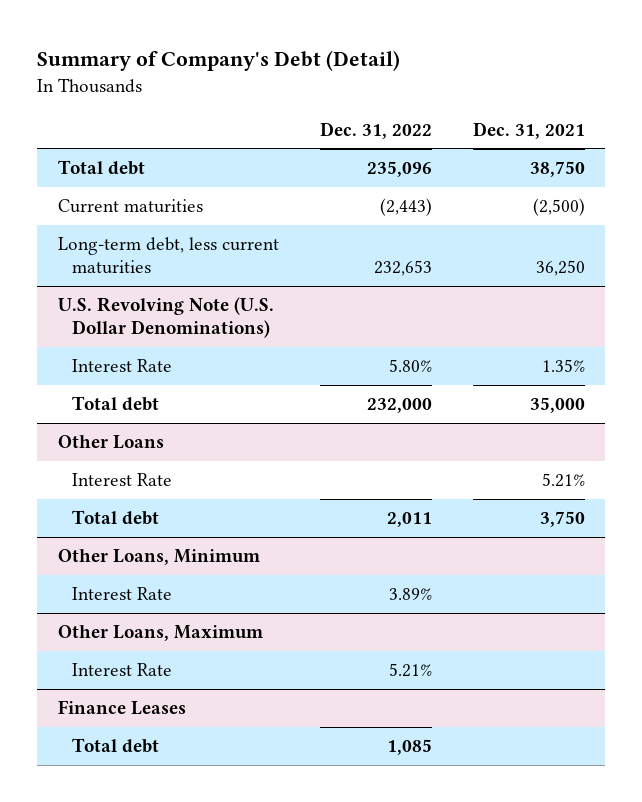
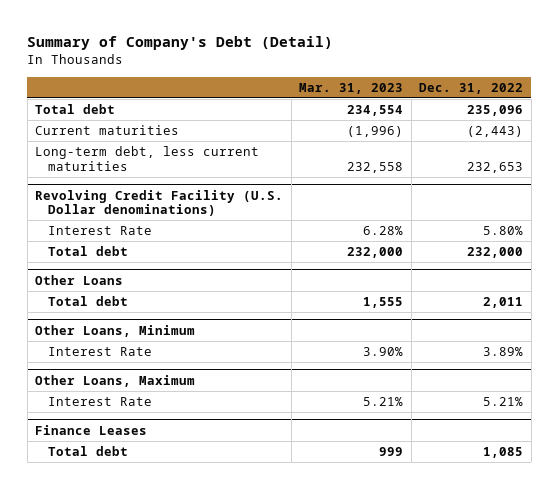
[472,121,585,139] Dec. 31, 2021 -> none
none -> [299,82,404,94] Mar. 31, 2023
[57,297,274,339] U.S. Revolving Note (U.S. Dollar Denominations) -> [35,189,284,217] Revolving Credit Facility (U.S. Dollar denominations)
[72,473,173,487] Interest Rate -> none

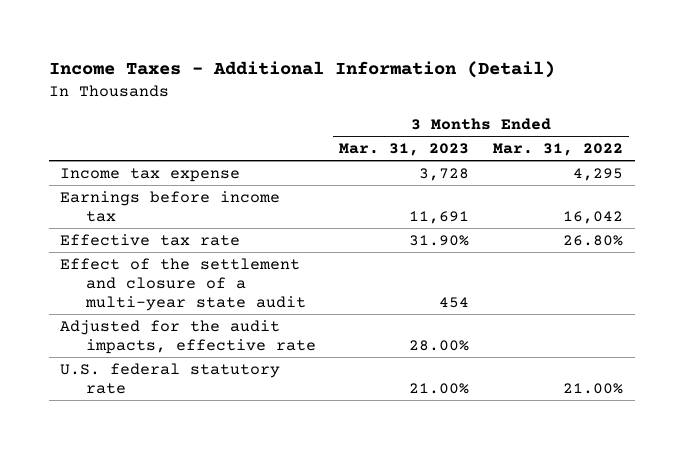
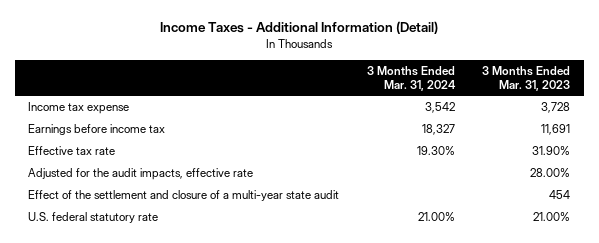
[493,142,624,156] Mar. 31, 2022 -> none
none -> [366,65,456,91] 3 Months Ended Mar. 31, 2024
[60,257,306,312] Effect of the settlement and closure of a multi-year state audit -> [28,190,340,202] Effect of the settlement and closure of a multi-year state audit

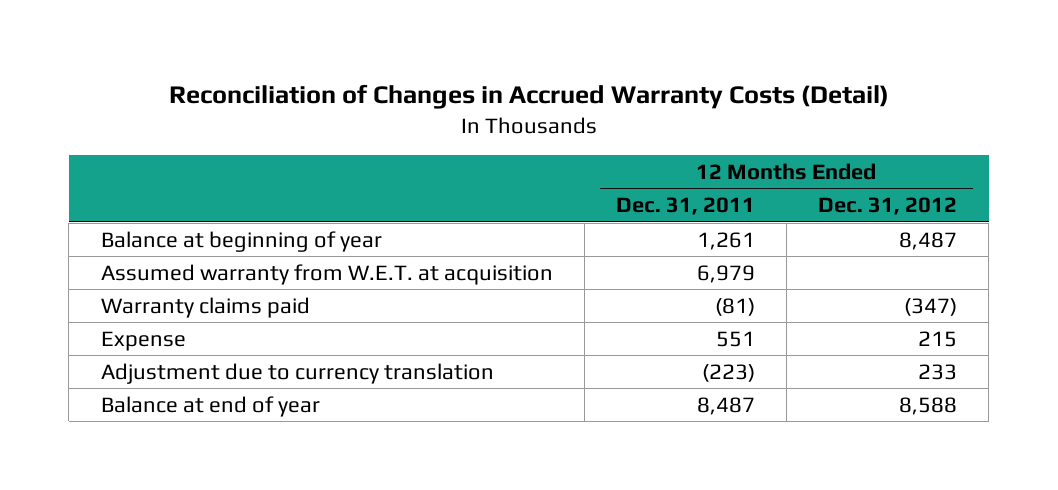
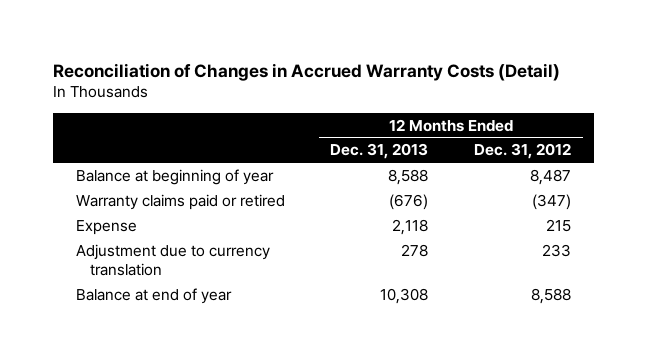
[615,197,755,216] Dec. 31, 2011 -> none
none -> [330,143,429,160] Dec. 31, 2013
[100,263,553,285] Assumed warranty from W.E.T. at acquisition -> none
[100,296,310,318] Warranty claims paid -> [75,193,285,210] Warranty claims paid or retired

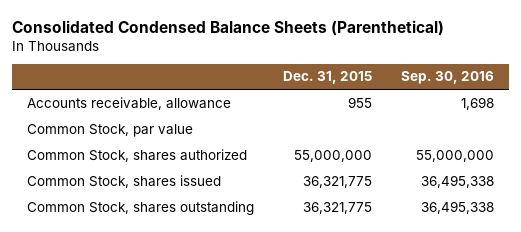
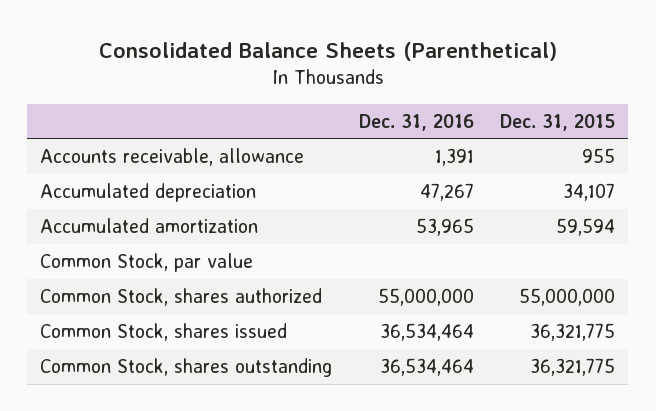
[11,19,444,36] Consolidated Condensed Balance Sheets (Parenthetical) -> [98,41,557,61] Consolidated Balance Sheets (Parenthetical)
[401,71,495,85] Sep. 30, 2016 -> none
none -> [358,113,474,131] Dec. 31, 2016
none -> [40,183,257,203] Accumulated depreciation
none -> [40,218,259,234] Accumulated amortization

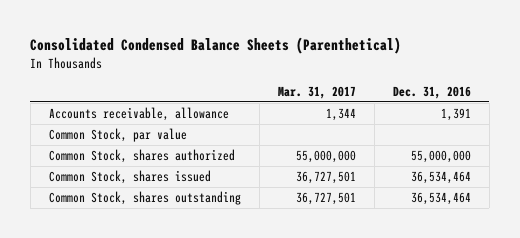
[98,41,557,61] Consolidated Balance Sheets (Parenthetical) -> [30,37,402,55] Consolidated Condensed Balance Sheets (Parenthetical)
[500,113,616,131] Dec. 31, 2015 -> none
none -> [277,86,356,100] Mar. 31, 2017
[40,183,257,203] Accumulated depreciation -> none
[40,218,259,234] Accumulated amortization -> none

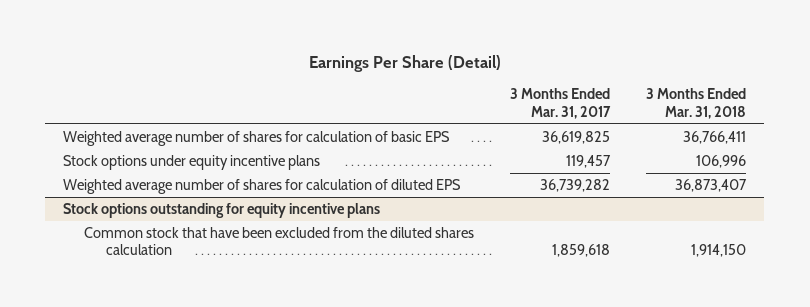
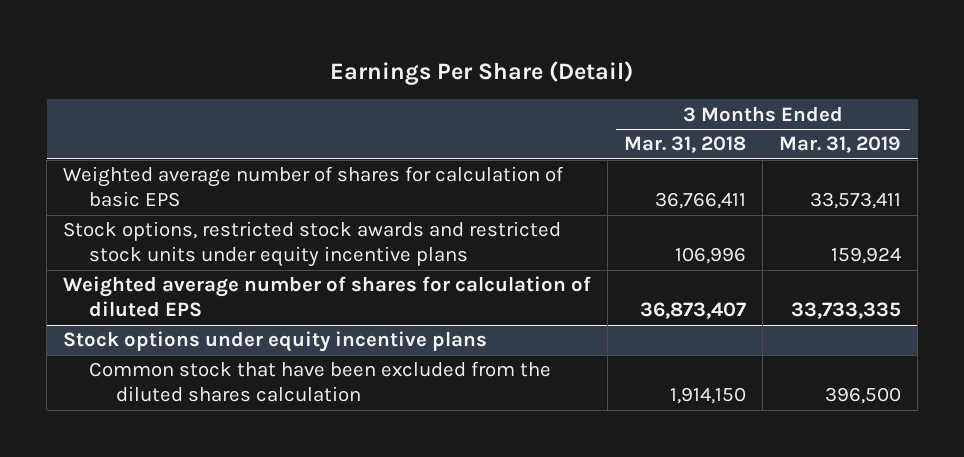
[510,88,612,119] 3 Months Ended Mar. 31, 2017 -> none
none -> [779,136,902,154] Mar. 31, 2019
[63,154,321,170] Stock options under equity incentive plans -> [63,221,562,268] Stock options, restricted stock awards and restricted stock units under equity incentive plans
[63,202,381,218] Stock options outstanding for equity incentive plans -> [63,331,488,353] Stock options under equity incentive plans

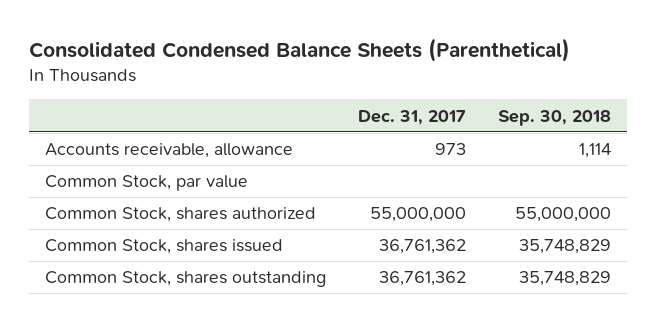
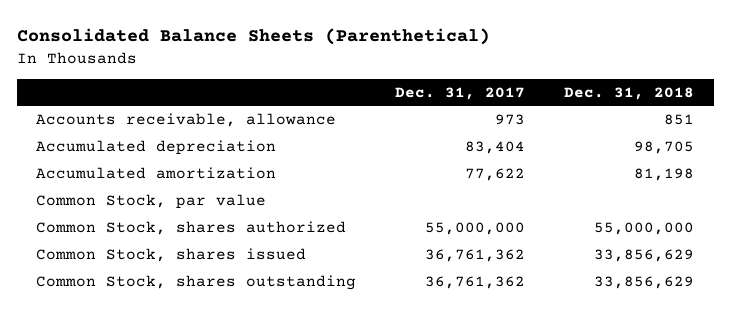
[28,37,570,62] Consolidated Condensed Balance Sheets (Parenthetical) -> [16,28,490,46] Consolidated Balance Sheets (Parenthetical)
[498,109,612,126] Sep. 30, 2018 -> none
none -> [564,86,695,100] Dec. 31, 2018
none -> [36,139,277,155] Accumulated depreciation
none -> [36,166,277,179] Accumulated amortization

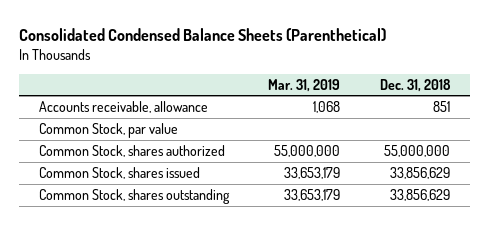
[16,28,490,46] Consolidated Balance Sheets (Parenthetical) -> [18,27,386,41] Consolidated Condensed Balance Sheets (Parenthetical)
[395,86,526,100] Dec. 31, 2017 -> none
none -> [268,78,341,92] Mar. 31, 2019
[36,139,277,155] Accumulated depreciation -> none
[36,166,277,179] Accumulated amortization -> none

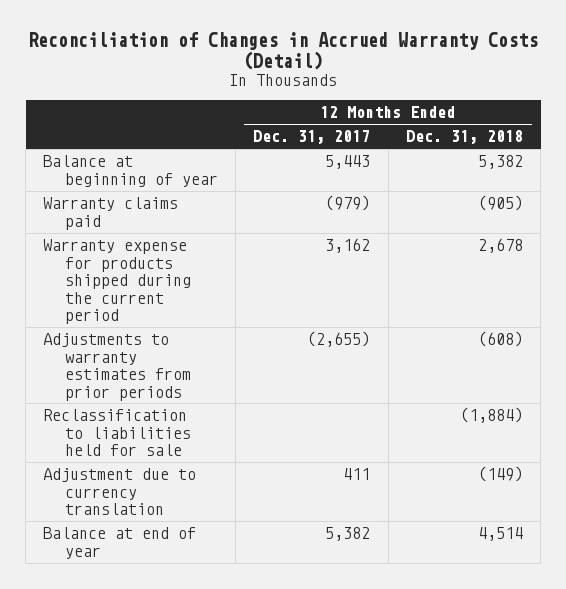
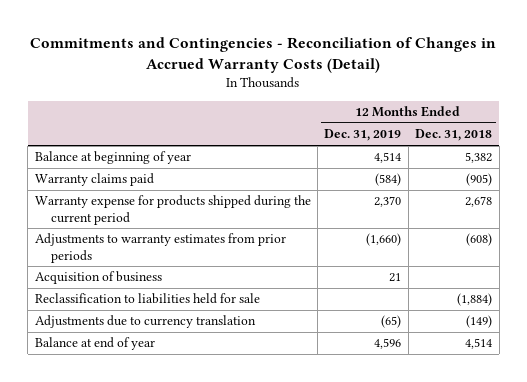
[28,31,539,70] Reconciliation of Changes in Accrued Warranty Costs (Detail) -> [30,37,497,74] Commitments and Contingencies - Reconciliation of Changes in Accrued Warranty Costs (Detail)
[253,130,371,145] Dec. 31, 2017 -> none
none -> [324,129,402,142] Dec. 31, 2019
none -> [34,271,162,285] Acquisition of business
[43,468,197,516] Adjustment due to currency translation -> [34,315,256,329] Adjustments due to currency translation

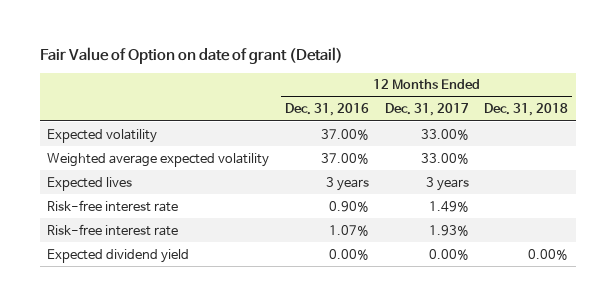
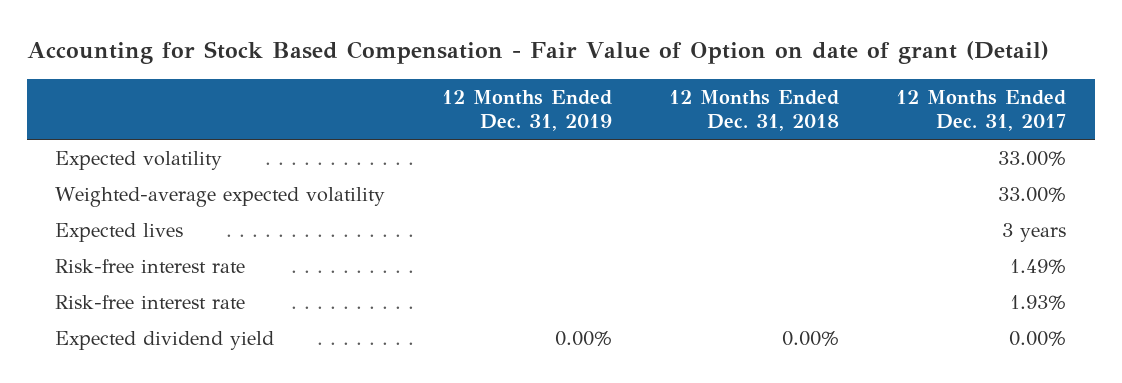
[39,46,343,64] Fair Value of Option on date of grant (Detail) -> [27,41,1050,65] Accounting for Stock Based Compensation - Fair Value of Option on date of grant (Detail)
[285,103,370,117] Dec. 31, 2016 -> none
none -> [442,89,613,132] 12 Months Ended Dec. 31, 2019
[47,152,270,167] Weighted average expected volatility -> [55,187,386,208] Weighted-average expected volatility

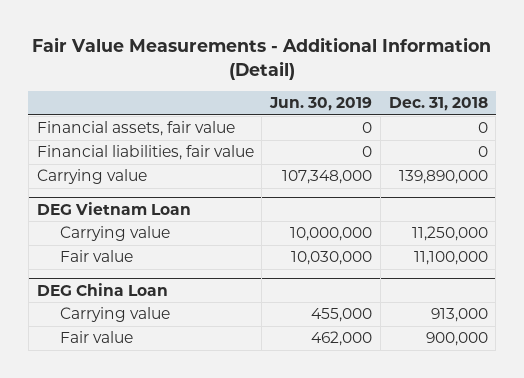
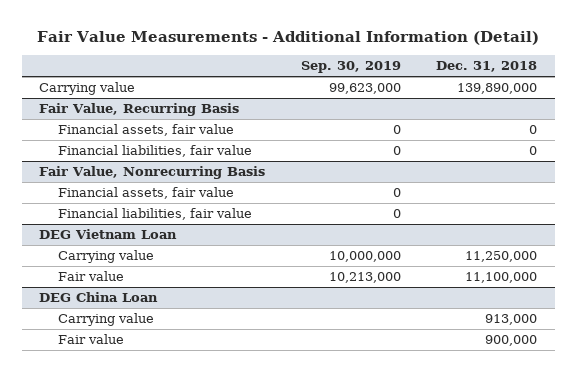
[269,97,373,112] Jun. 30, 2019 -> none
none -> [300,61,401,74] Sep. 30, 2019
[36,169,147,185] Carrying value -> [39,82,136,96] Carrying value
none -> [39,103,240,117] Fair Value, Recurring Basis
none -> [39,166,266,180] Fair Value, Nonrecurring Basis
none -> [57,187,234,200] Financial assets, fair value
none -> [57,208,252,221] Financial liabilities, fair value

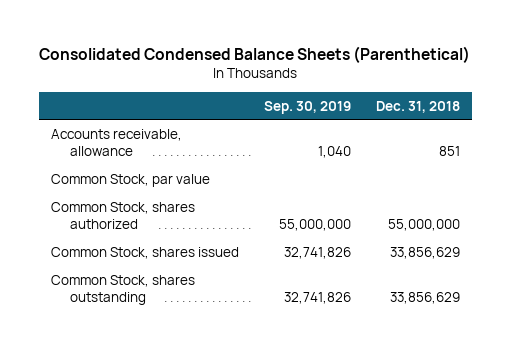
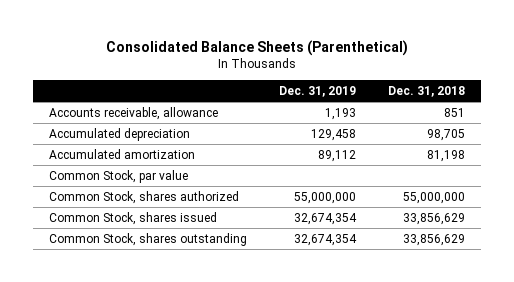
[39,45,471,63] Consolidated Condensed Balance Sheets (Parenthetical) -> [106,39,409,56] Consolidated Balance Sheets (Parenthetical)
[263,100,351,114] Sep. 30, 2019 -> none
none -> [279,86,357,98] Dec. 31, 2019
none -> [48,127,190,141] Accumulated depreciation
none -> [48,148,195,159] Accumulated amortization

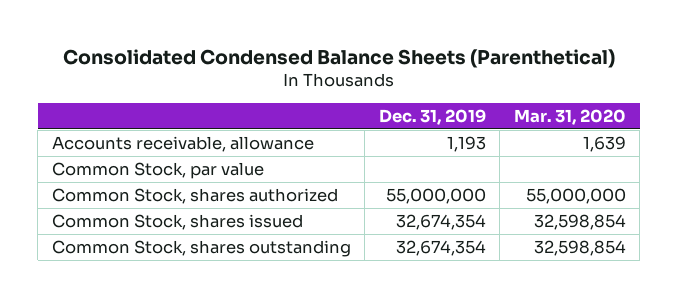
[106,39,409,56] Consolidated Balance Sheets (Parenthetical) -> [62,48,615,68] Consolidated Condensed Balance Sheets (Parenthetical)
[388,86,466,98] Dec. 31, 2018 -> none
none -> [513,108,626,125] Mar. 31, 2020
[48,127,190,141] Accumulated depreciation -> none
[48,148,195,159] Accumulated amortization -> none

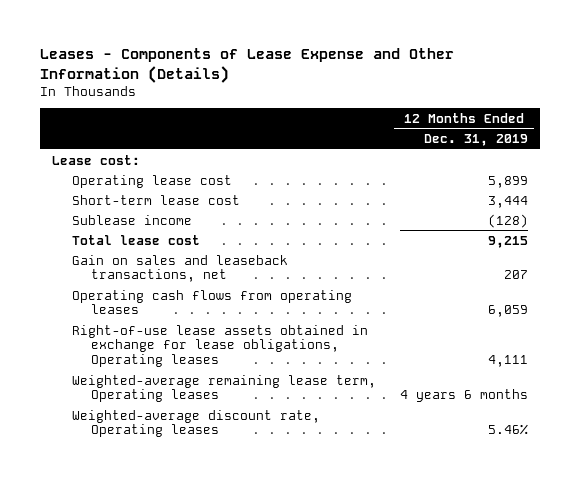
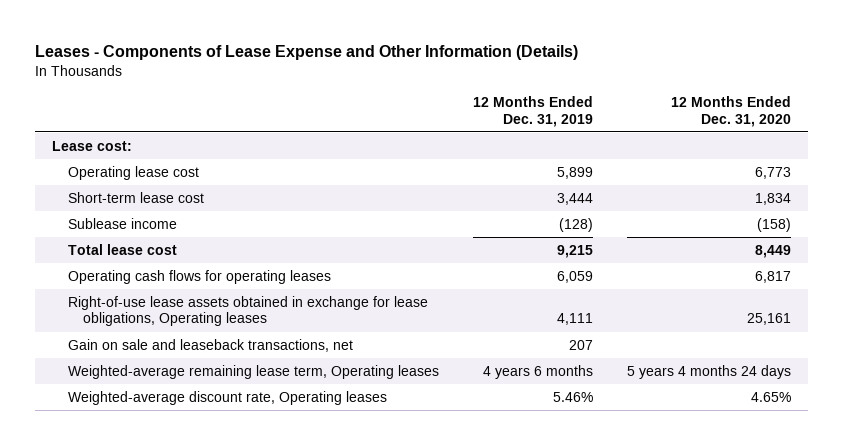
none -> [670,96,791,127] 12 Months Ended Dec. 31, 2020
[71,254,288,283] Gain on sales and leaseback transactions, net -> none
[71,289,352,315] Operating cash flows from operating leases -> [67,269,331,284] Operating cash flows for operating leases
none -> [67,338,353,352] Gain on sale and leaseback transactions, net

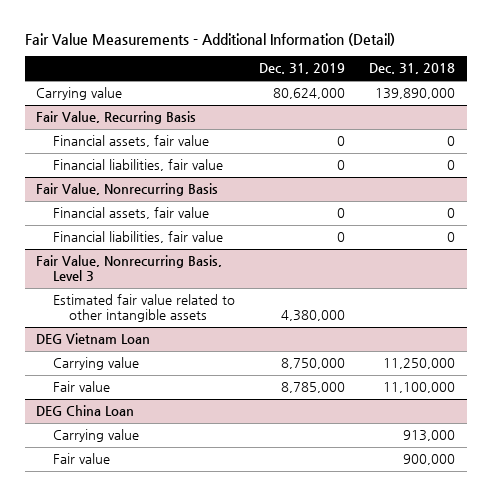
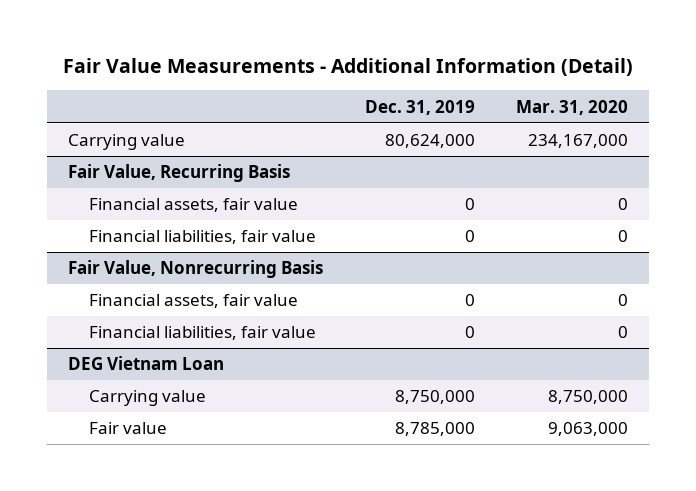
[368,63,455,75] Dec. 31, 2018 -> none
none -> [516,99,629,115] Mar. 31, 2020
[36,255,223,282] Fair Value, Nonrecurring Basis, Level 3 -> none
[52,294,235,323] Estimated fair value related to other intangible assets -> none
[36,405,135,417] DEG China Loan -> none
[52,429,139,443] Carrying value -> none
[52,453,110,465] Fair value -> none

